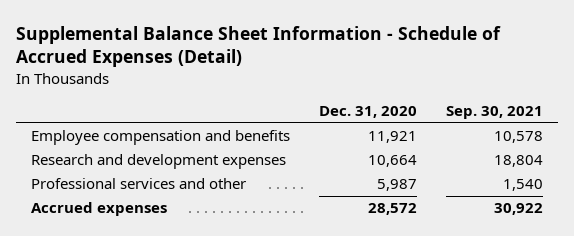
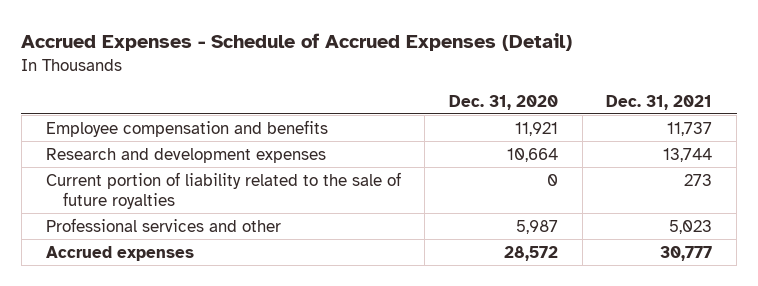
[16,25,502,68] Supplemental Balance Sheet Information - Schedule of Accrued Expenses (Detail) -> [21,33,573,52] Accrued Expenses - Schedule of Accrued Expenses (Detail)
[446,106,544,120] Sep. 30, 2021 -> none
none -> [606,94,713,110] Dec. 31, 2021
none -> [45,171,401,209] Current portion of liability related to the sale of future royalties

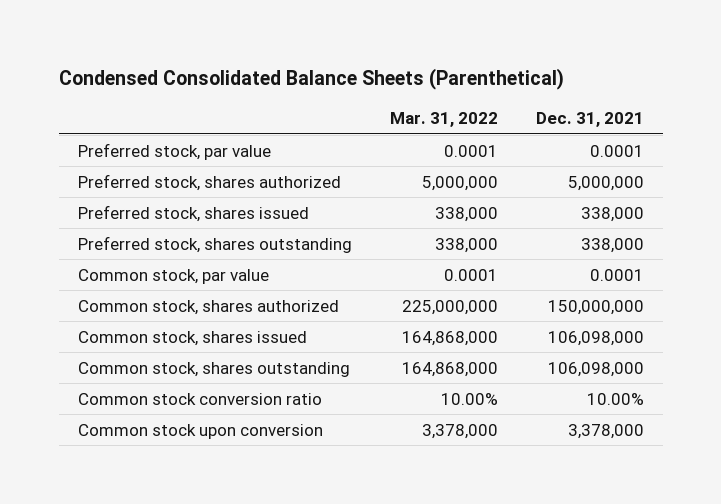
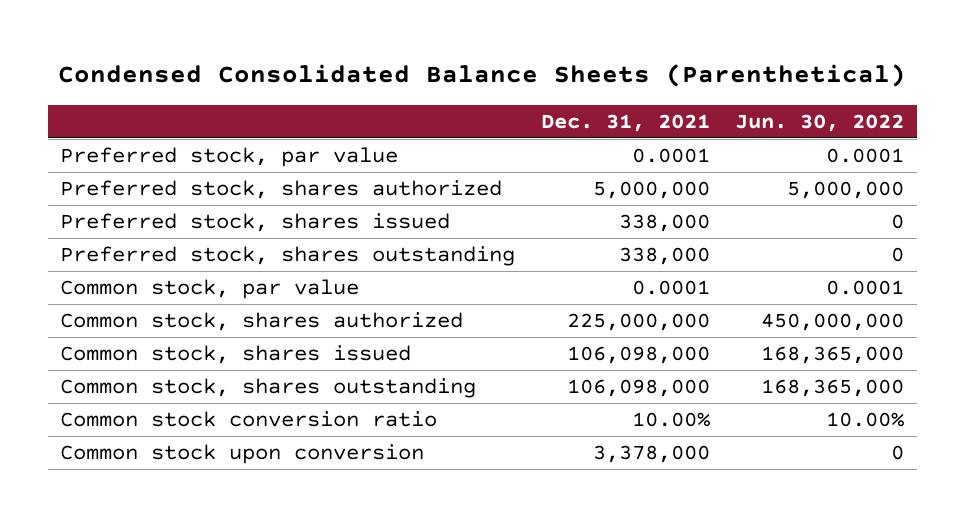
[389,112,498,128] Mar. 31, 2022 -> none
none -> [735,113,905,132] Jun. 30, 2022
[547,299,644,315] 150,000,000 -> [566,313,710,332] 225,000,000

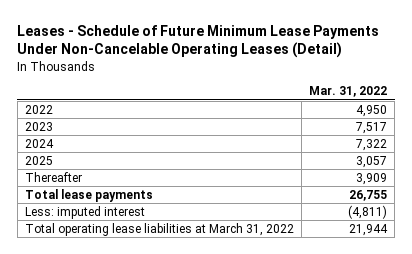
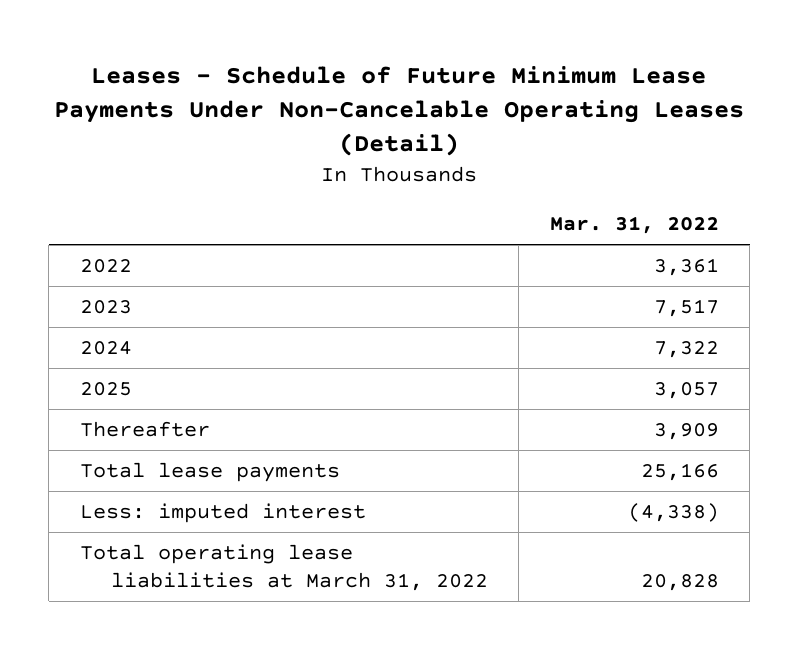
[355,104,387,117] 4,950 -> [653,258,719,277] 3,361
[348,189,387,201] 26,755 -> [640,463,719,482] 25,166
[347,204,387,219] (4,811) -> [627,503,719,523] (4,338)
[348,223,388,236] 21,944 -> [640,573,719,591] 20,828

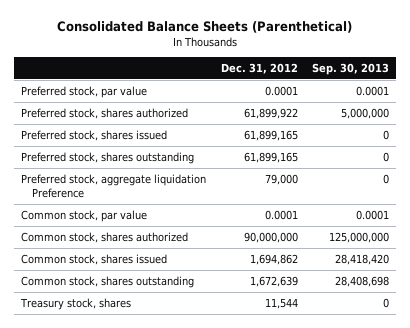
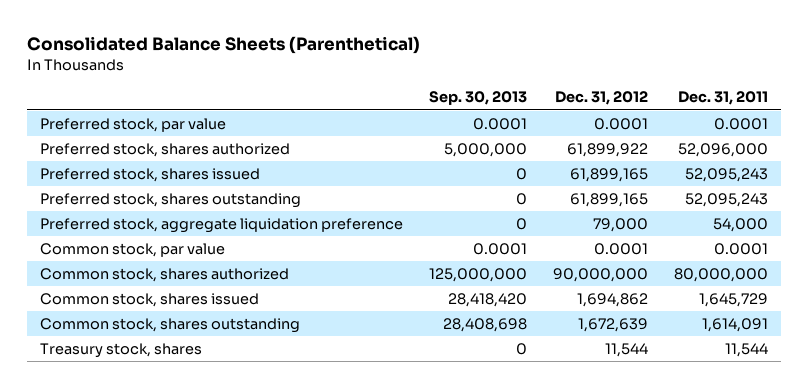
none -> [677,91,768,106] Dec. 31, 2011
[21,173,207,199] Preferred stock, aggregate liquidation Preference -> [40,217,404,233] Preferred stock, aggregate liquidation preference

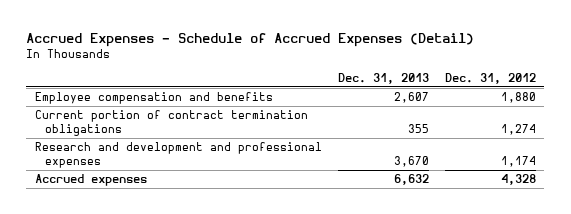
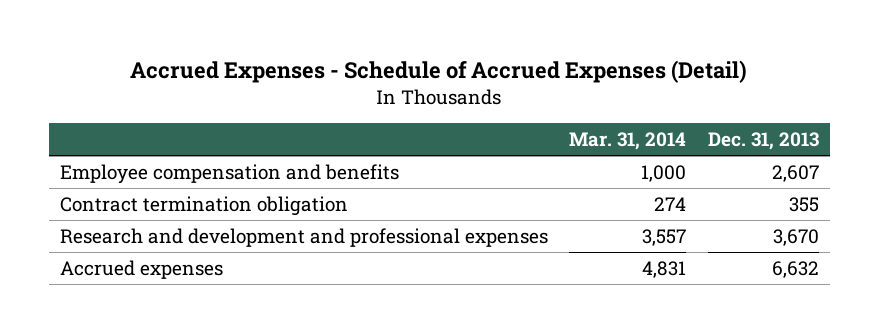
[445,72,537,84] Dec. 31, 2012 -> none
none -> [569,132,687,151] Mar. 31, 2014
[34,109,308,136] Current portion of contract termination obligations -> [59,195,348,216] Contract termination obligation

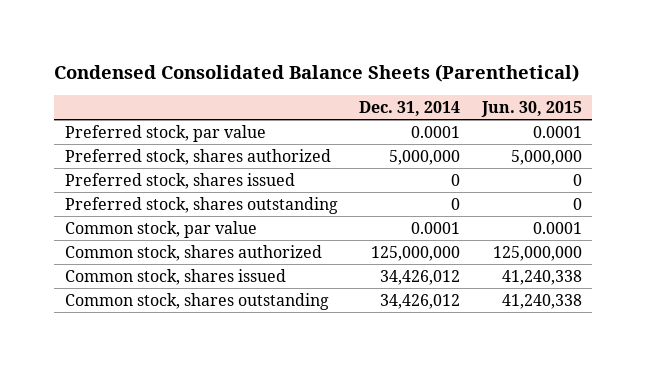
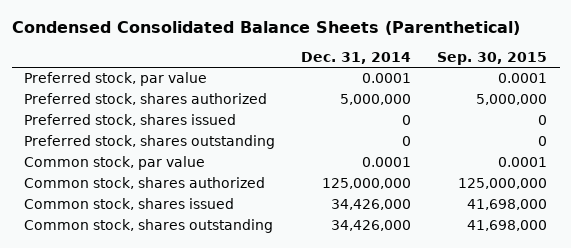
[480,100,582,117] Jun. 30, 2015 -> none
none -> [436,51,547,65] Sep. 30, 2015
[380,269,461,285] 34,426,012 -> [331,199,412,211] 34,426,000
[380,293,461,309] 34,426,012 -> [331,220,412,232] 34,426,000

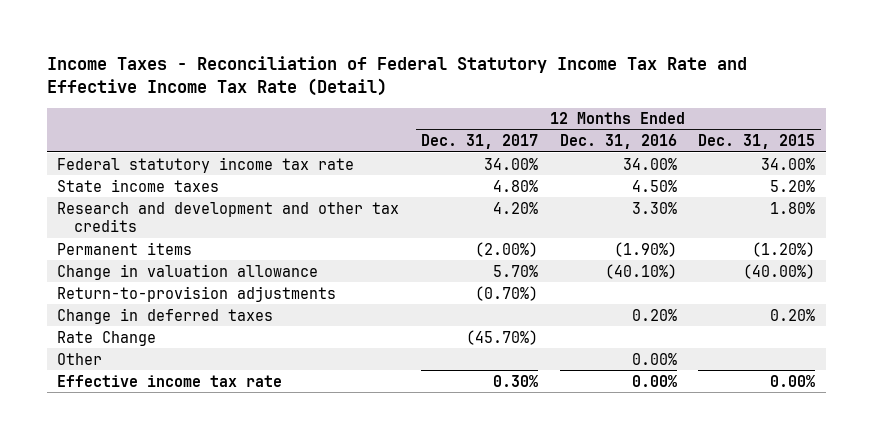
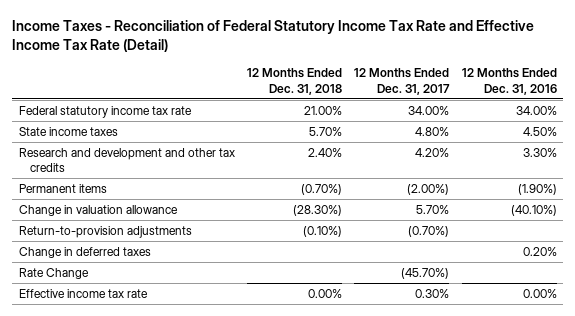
[698,134,816,150] Dec. 31, 2015 -> none
none -> [246,68,342,96] 12 Months Ended Dec. 31, 2018
[57,352,103,365] Other -> none

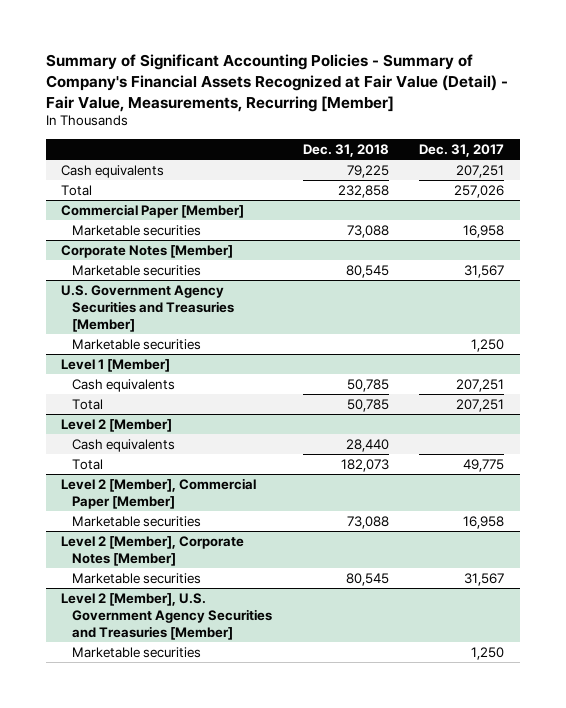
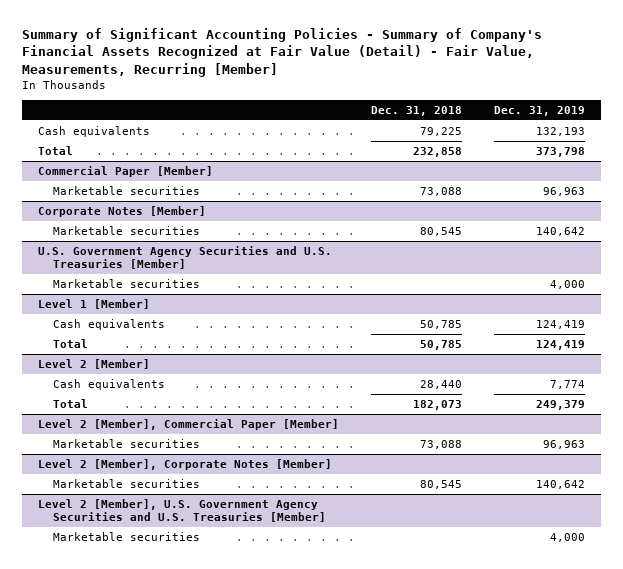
[419,143,505,157] Dec. 31, 2017 -> none
none -> [494,106,586,117] Dec. 31, 2019
[61,284,234,332] U.S. Government Agency Securities and Treasuries [Member] -> [37,245,332,269] U.S. Government Agency Securities and U.S. Treasuries [Member]
[61,592,272,640] Level 2 [Member], U.S. Government Agency Securities and Treasuries [Member] -> [37,498,326,522] Level 2 [Member], U.S. Government Agency Securities and U.S. Treasuries [Member]

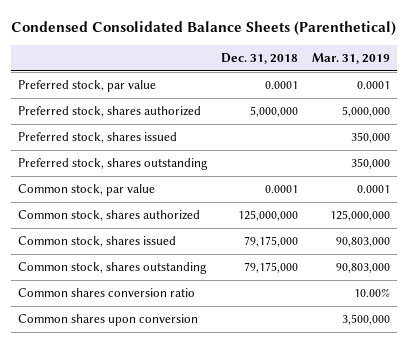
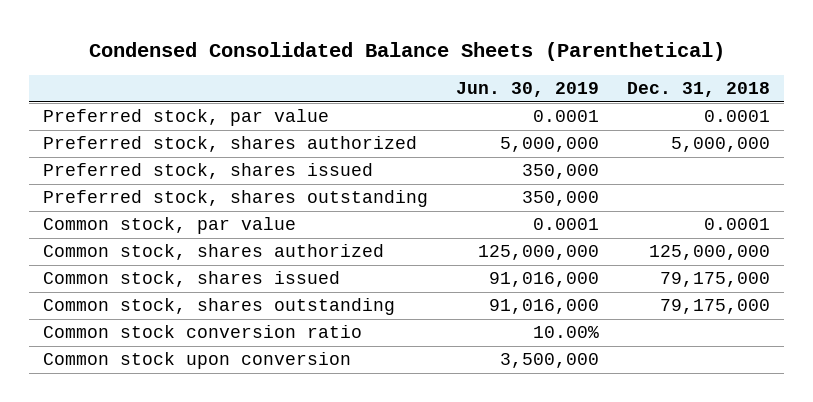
[312,53,391,65] Mar. 31, 2019 -> none
none -> [456,82,600,98] Jun. 30, 2019
[18,288,196,298] Common shares conversion ratio -> [43,325,363,339] Common stock conversion ratio
[18,314,199,327] Common shares upon conversion -> [43,352,352,370] Common stock upon conversion

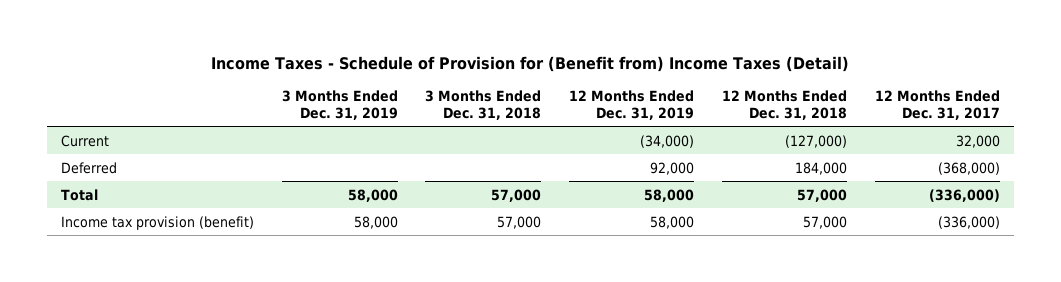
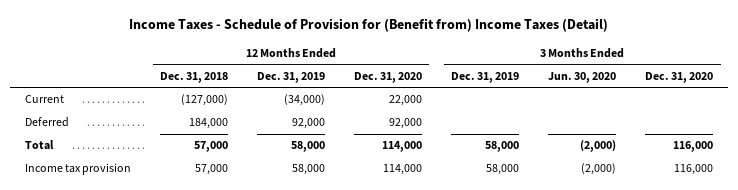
[425,90,542,120] 3 Months Ended Dec. 31, 2018 -> none
[874,90,1000,120] 12 Months Ended Dec. 31, 2017 -> none
none -> [354,71,423,83] Dec. 31, 2020
none -> [548,71,617,83] Jun. 30, 2020
none -> [645,71,714,83] Dec. 31, 2020
[60,215,254,230] Income tax provision (benefit) -> [24,163,131,176] Income tax provision

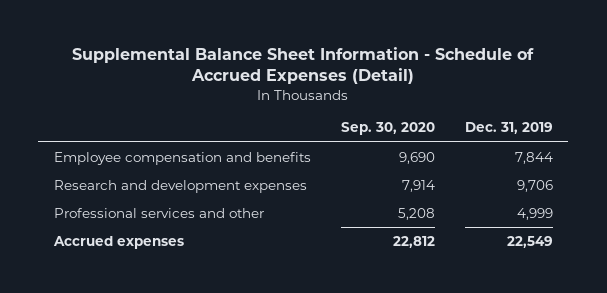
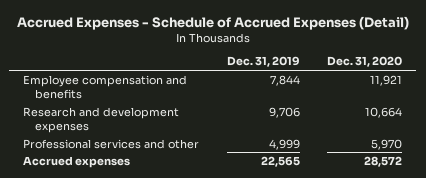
[72,46,535,85] Supplemental Balance Sheet Information - Schedule of Accrued Expenses (Detail) -> [16,15,409,30] Accrued Expenses - Schedule of Accrued Expenses (Detail)
[340,122,435,136] Sep. 30, 2020 -> none
none -> [327,56,403,68] Dec. 31, 2020
[507,235,554,248] 22,549 -> [260,155,300,167] 22,565

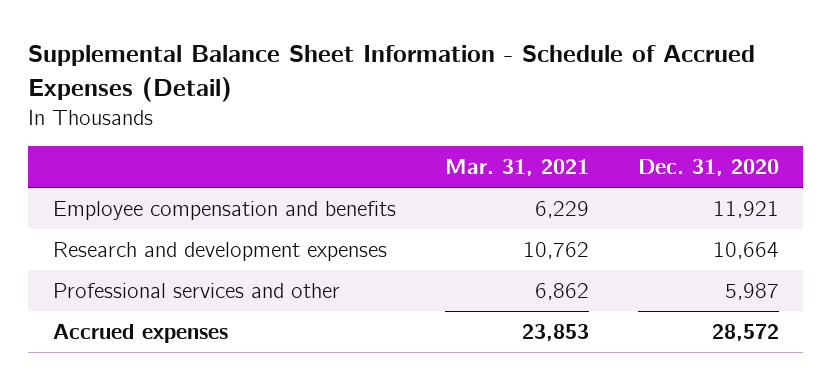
[16,15,409,30] Accrued Expenses - Schedule of Accrued Expenses (Detail) -> [28,44,756,102] Supplemental Balance Sheet Information - Schedule of Accrued Expenses (Detail)
[226,56,300,68] Dec. 31, 2019 -> none
none -> [444,159,589,177] Mar. 31, 2021
[371,138,403,150] 5,970 -> [724,283,779,301] 5,987

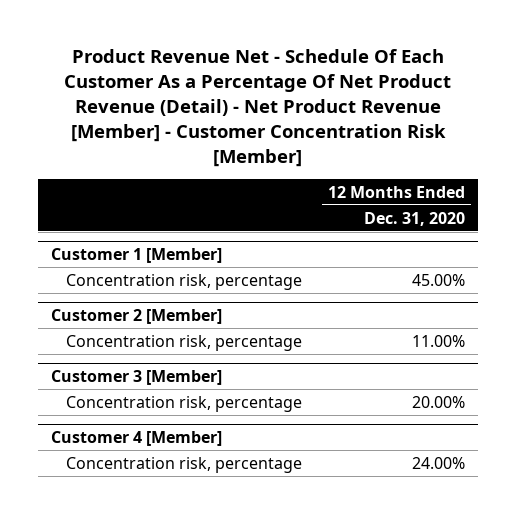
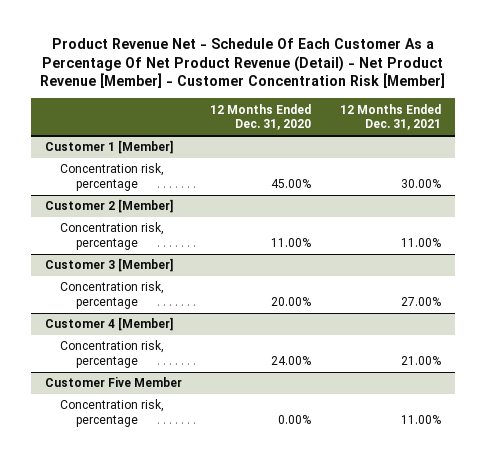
none -> [339,103,441,131] 12 Months Ended Dec. 31, 2021
none -> [44,377,182,388] Customer Five Member
none -> [60,399,165,428] Concentration risk, percentage

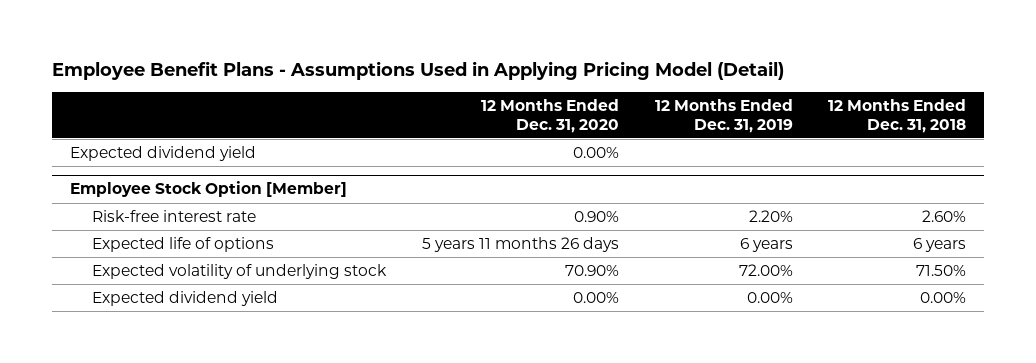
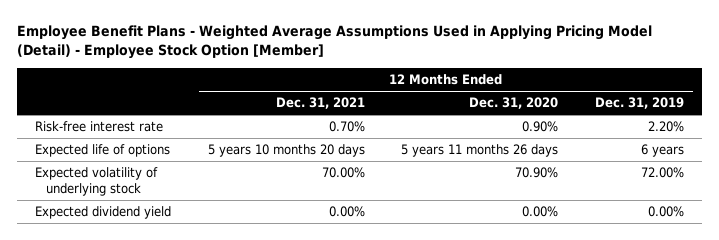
[52,61,785,81] Employee Benefit Plans - Assumptions Used in Applying Pricing Model (Detail) -> [16,25,652,60] Employee Benefit Plans - Weighted Average Assumptions Used in Applying Pricing Model (Detail) - Employee Stock Option [Member]
[828,98,967,133] 12 Months Ended Dec. 31, 2018 -> none
none -> [275,97,365,110] Dec. 31, 2021
[70,146,257,162] Expected dividend yield -> none
[70,181,348,198] Employee Stock Option [Member] -> none

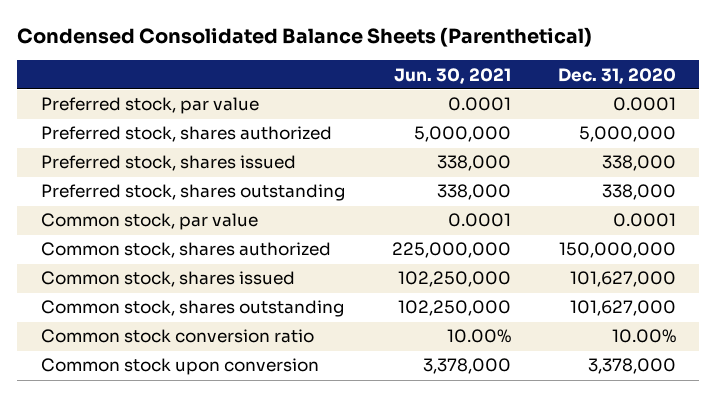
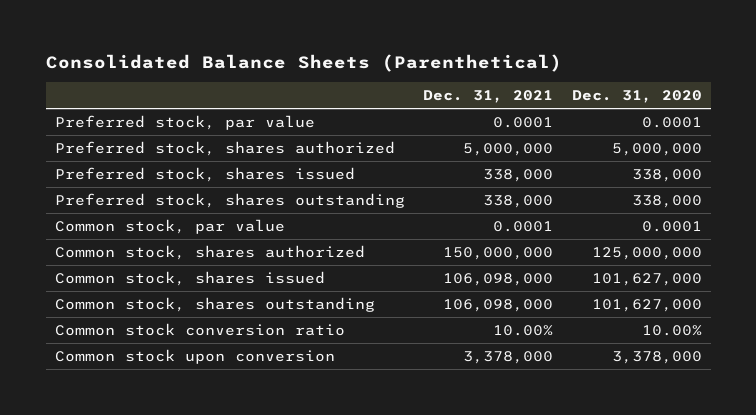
[17,27,593,48] Condensed Consolidated Balance Sheets (Parenthetical) -> [45,53,562,72] Consolidated Balance Sheets (Parenthetical)
[393,67,511,84] Jun. 30, 2021 -> none
none -> [423,89,554,103] Dec. 31, 2021
[558,242,676,259] 150,000,000 -> [591,247,702,261] 125,000,000

